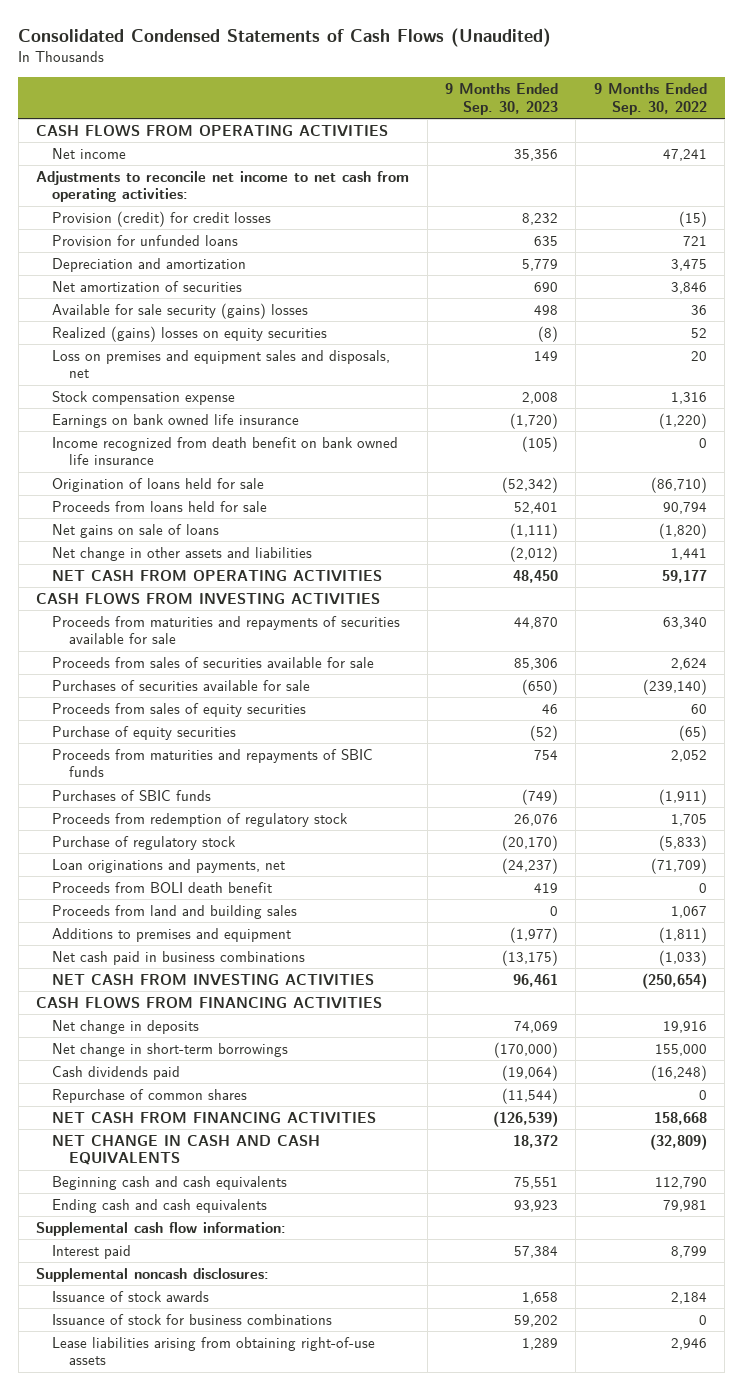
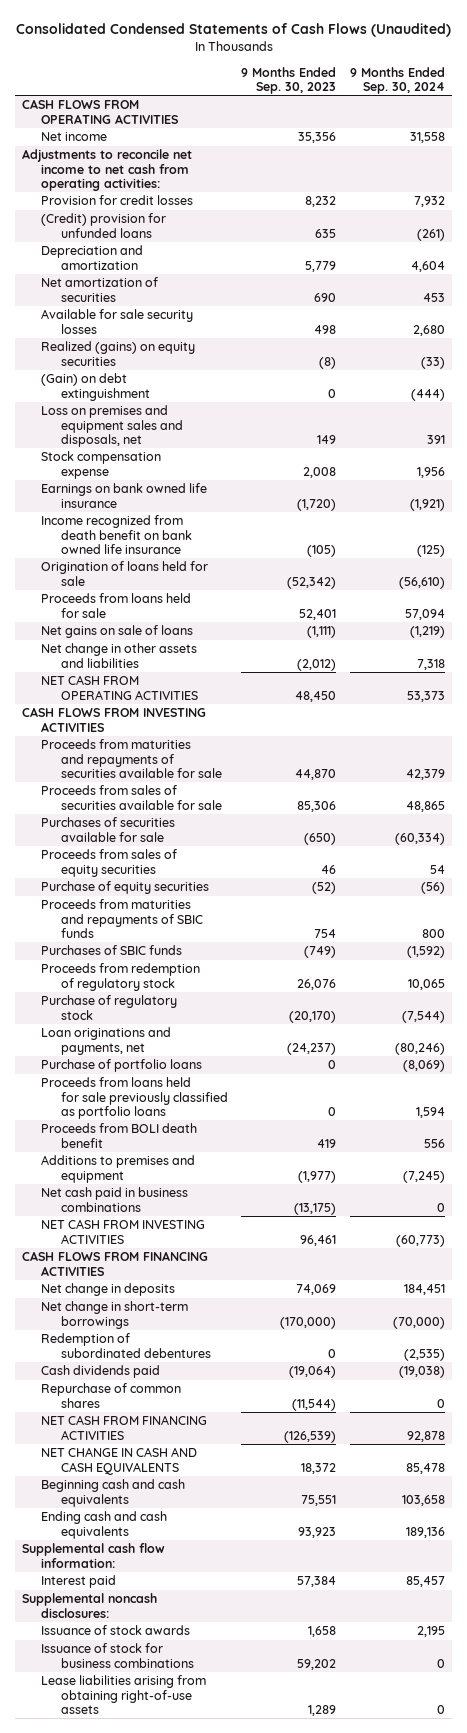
[593,83,707,115] 9 Months Ended Sep. 30, 2022 -> none
none -> [349,66,445,94] 9 Months Ended Sep. 30, 2024
[52,210,272,227] Provision (credit) for credit losses -> [41,195,194,206] Provision for credit losses
[52,234,239,246] Provision for unfunded loans -> [41,213,167,238] (Credit) provision for unfunded loans
[52,302,309,319] Available for sale security (gains) losses -> [41,309,194,334] Available for sale security losses
[52,325,328,342] Realized (gains) losses on equity securities -> [41,341,196,366] Realized (gains) on equity securities
none -> [41,373,150,401] (Gain) on debt extinguishment
none -> [41,1059,203,1073] Purchase of portfolio loans
none -> [41,1077,228,1119] Proceeds from loans held for sale previously classified as portfolio loans
[52,904,298,919] Proceeds from land and building sales -> none
none -> [41,1333,211,1358] Redemption of subordinated debentures

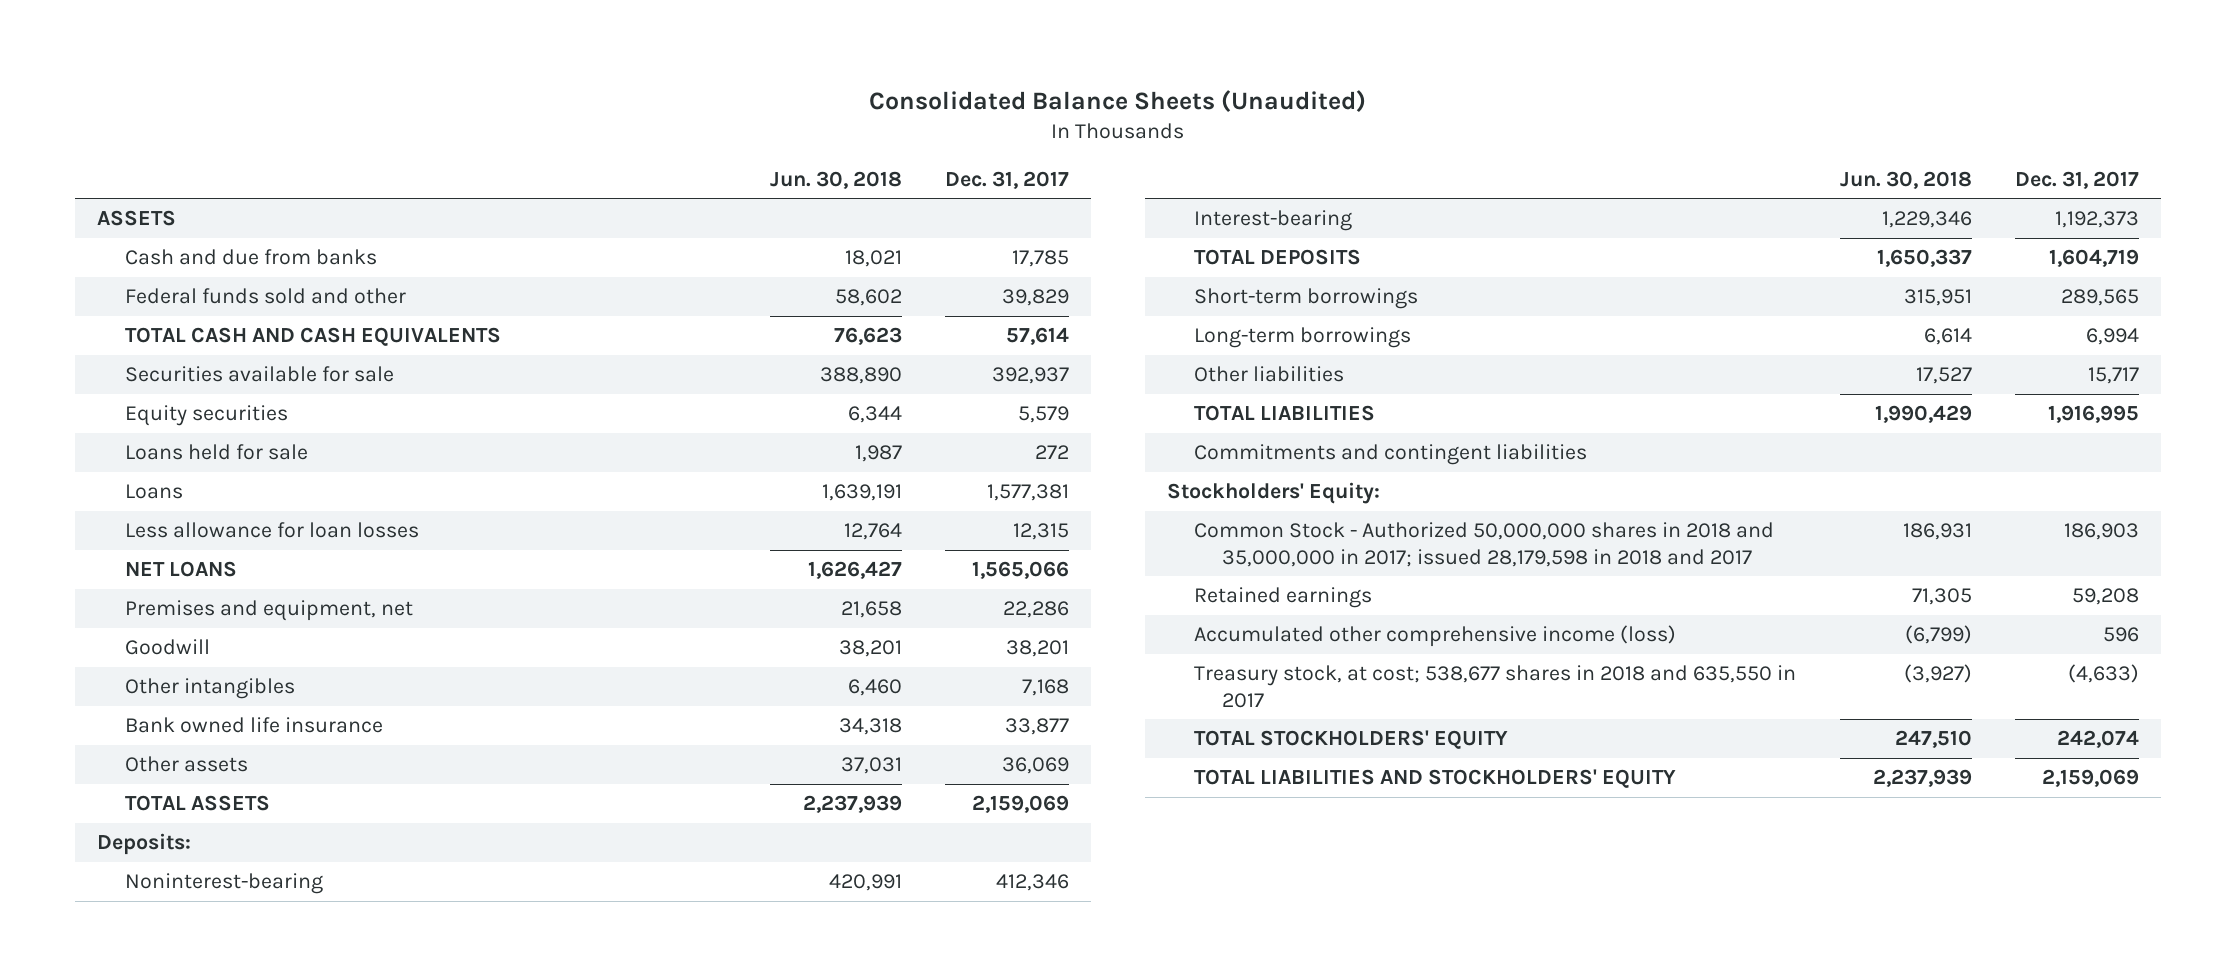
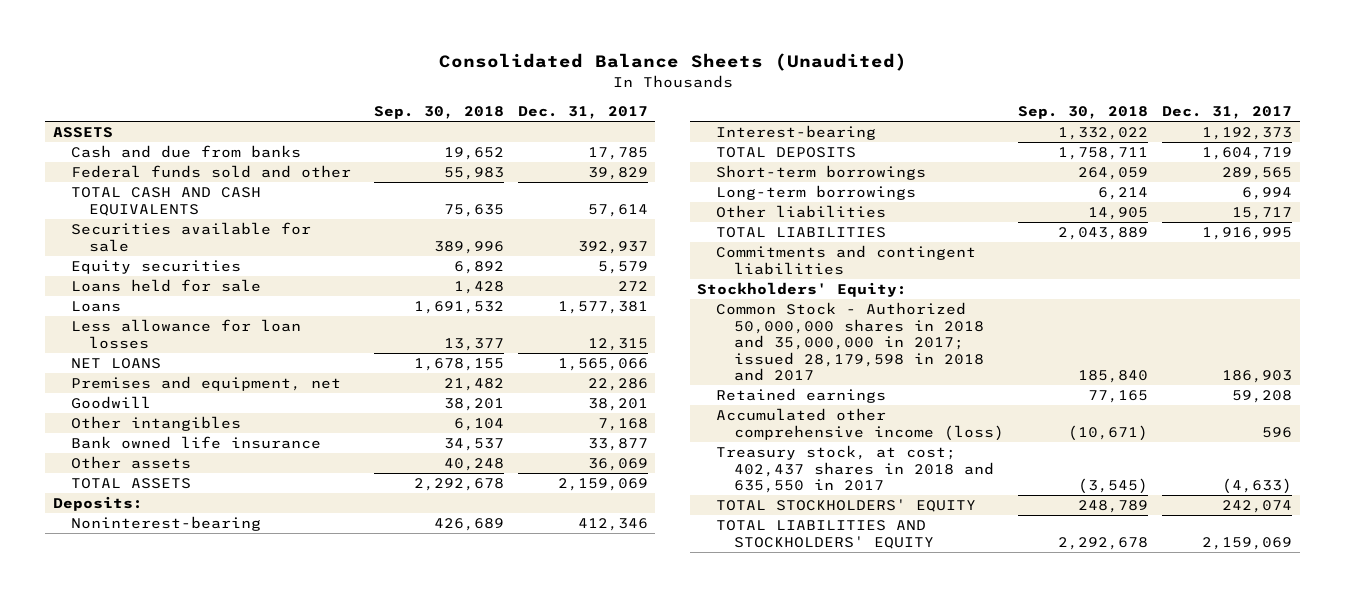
[769,170,902,189] Jun. 30, 2018 -> none
none -> [373,105,504,119] Sep. 30, 2018
[1194,665,1797,708] Treasury stock, at cost; 538,677 shares in 2018 and 635,550 in 2017 -> [715,445,995,494] Treasury stock, at cost; 402,437 shares in 2018 and 635,550 in 2017

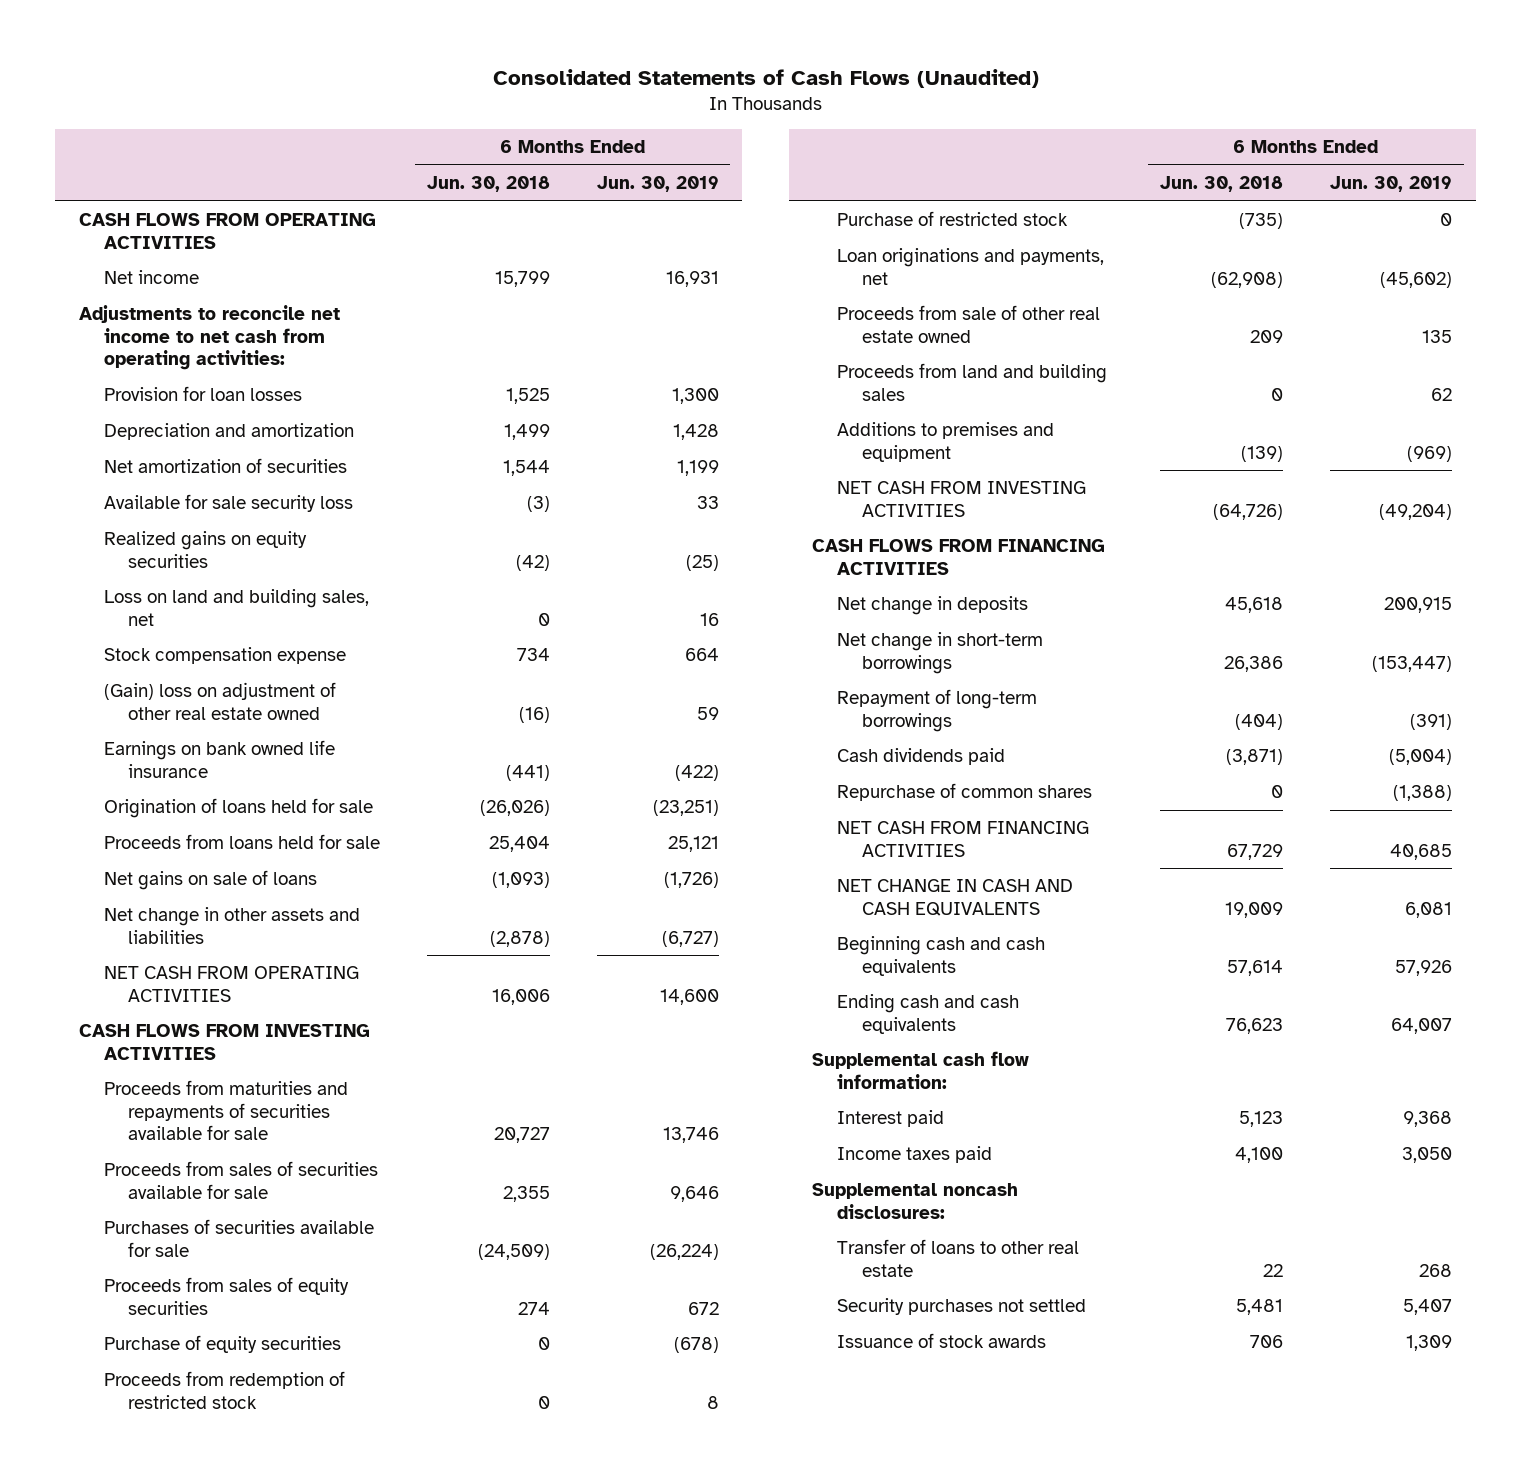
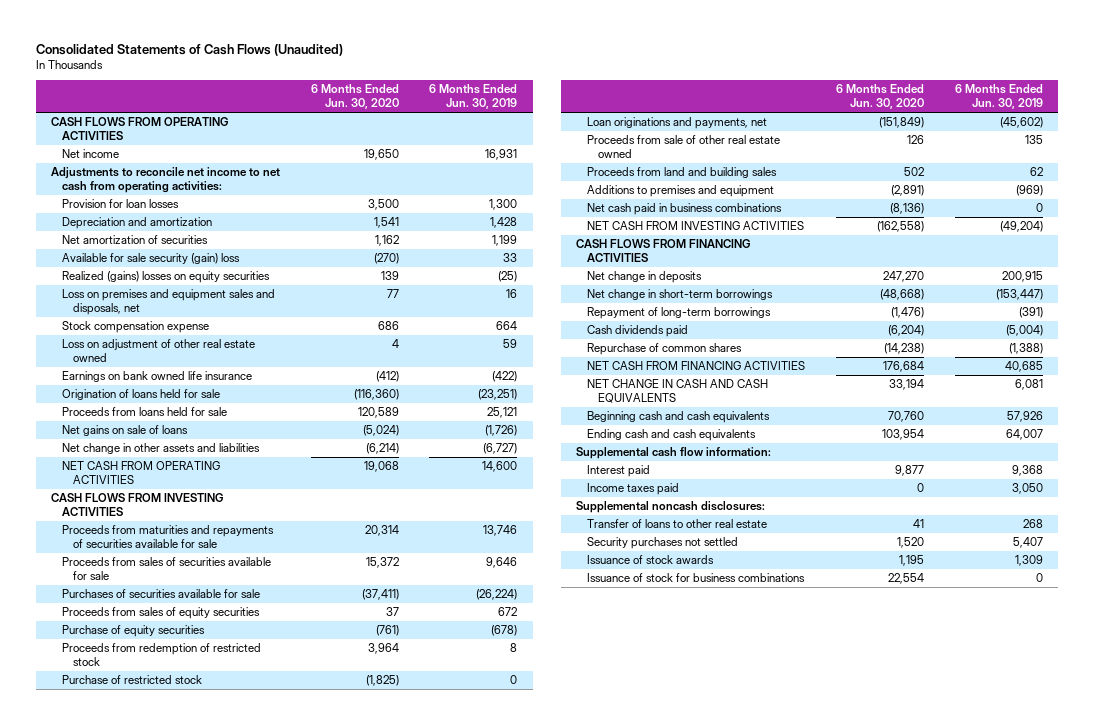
[426,175,550,192] Jun. 30, 2018 -> none
none -> [310,84,399,110] 6 Months Ended Jun. 30, 2020
[103,494,353,513] Available for sale security loss -> [62,253,241,265] Available for sale security (gain) loss
[103,531,307,568] Realized gains on equity securities -> [62,271,271,284] Realized (gains) losses on equity securities
[103,589,369,626] Loss on land and building sales, net -> [62,289,276,315] Loss on premises and equipment sales and disposals, net
[103,682,336,720] (Gain) loss on adjustment of other real estate owned -> [62,339,256,362] Loss on adjustment of other real estate owned
none -> [587,203,783,216] Net cash paid in business combinations
none -> [587,573,806,583] Issuance of stock for business combinations

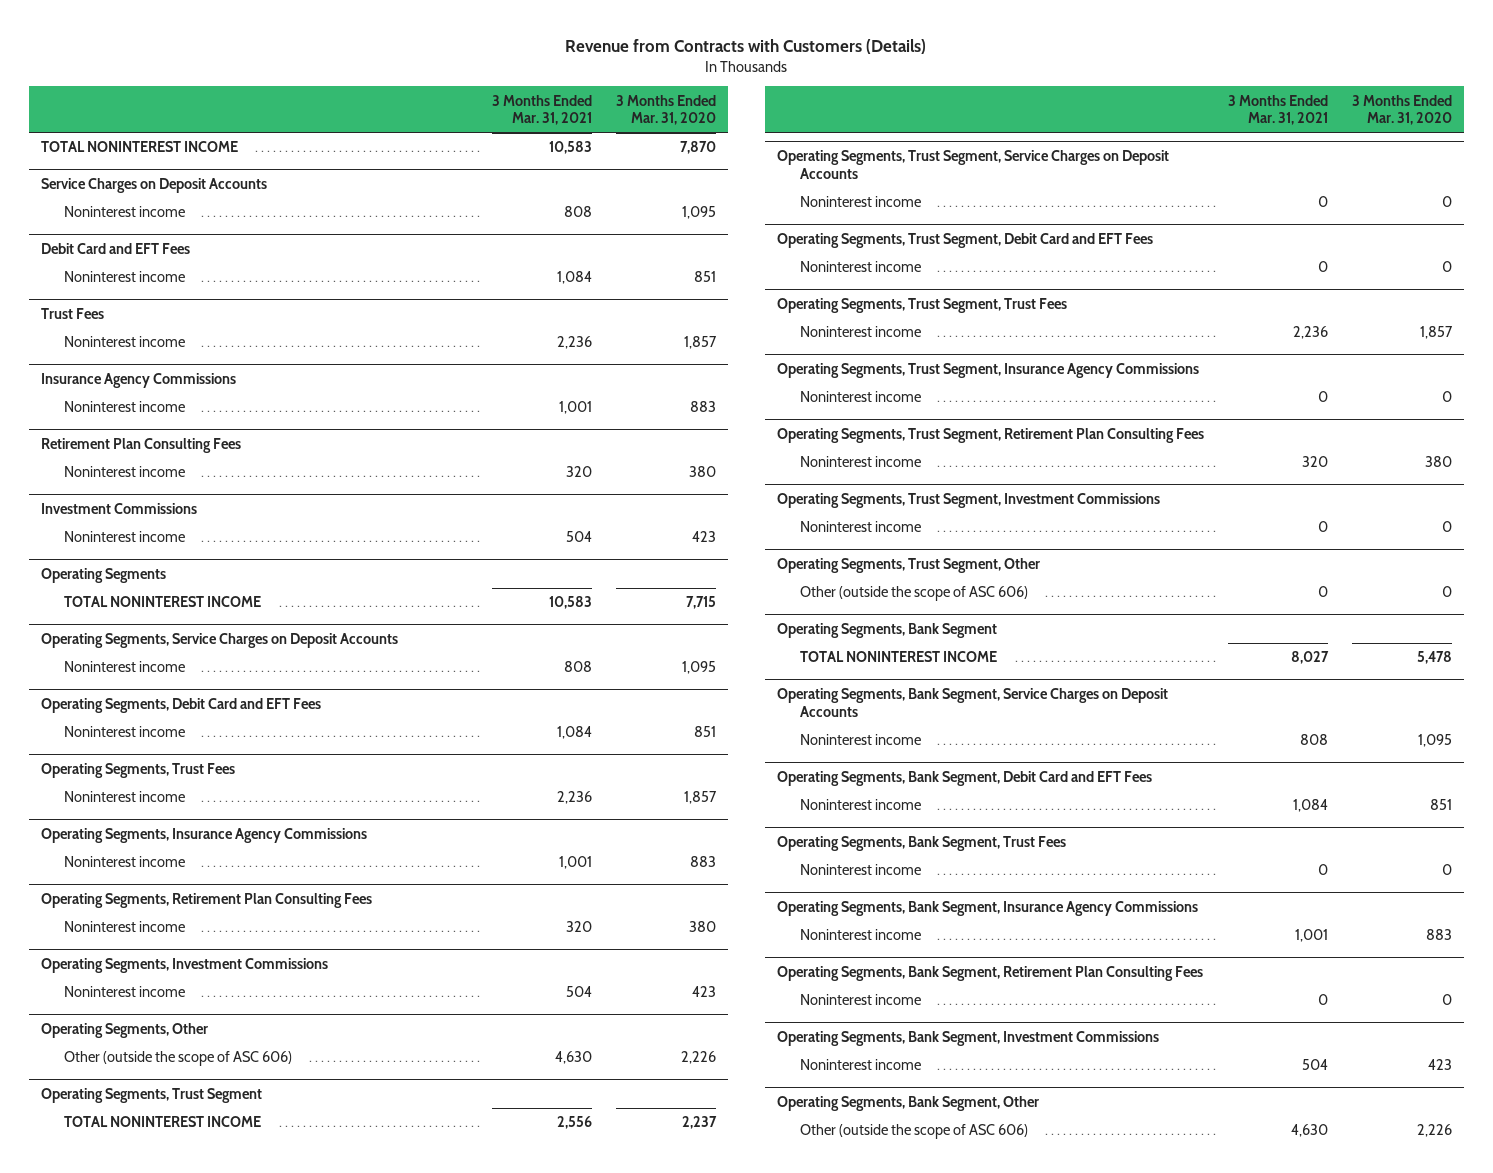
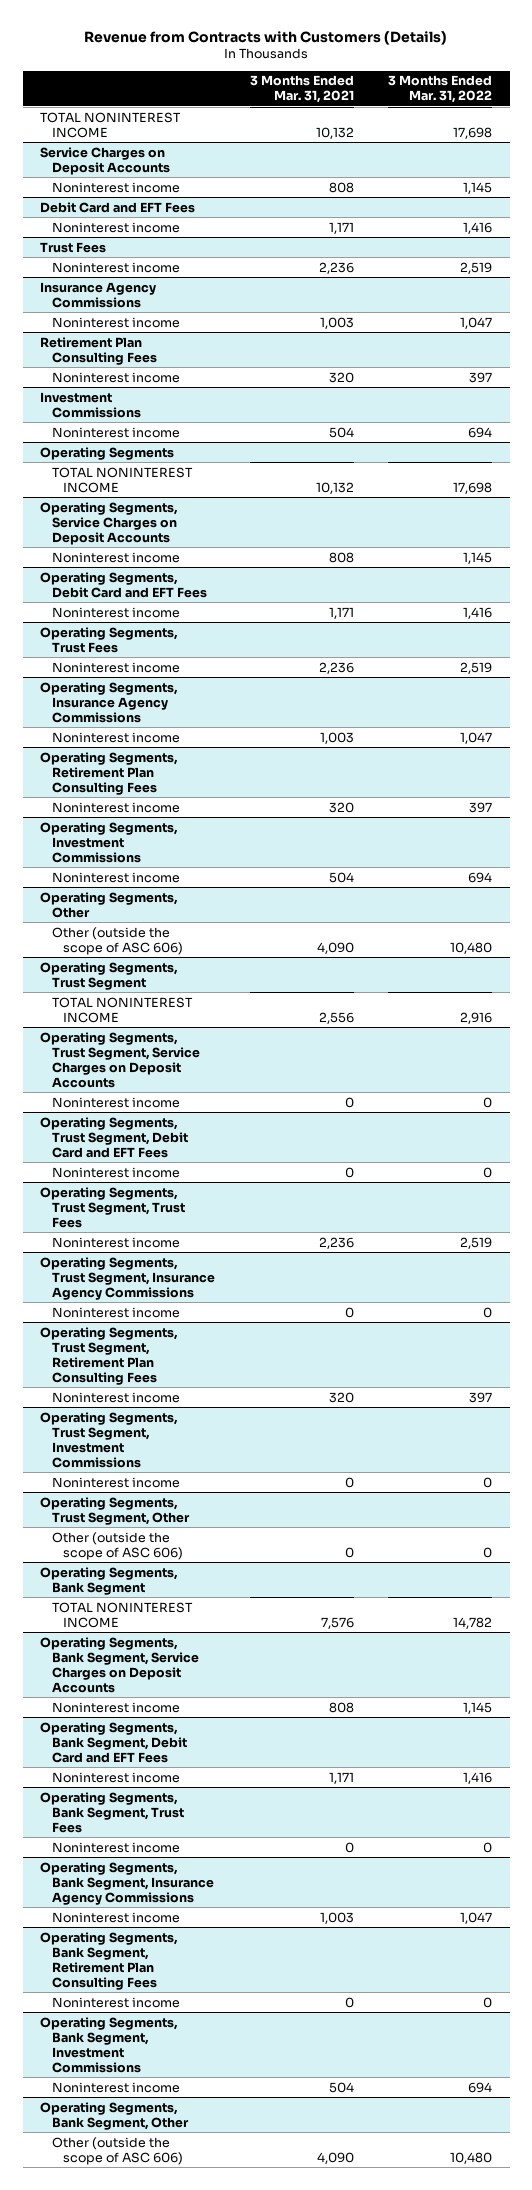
[616,94,717,126] 3 Months Ended Mar. 31, 2020 -> none
none -> [388,75,493,104] 3 Months Ended Mar. 31, 2022
[549,141,593,155] 10,583 -> [315,126,354,139] 10,132
[557,271,593,285] 1,084 -> [328,221,354,234] 1,171
[559,401,593,415] 1,001 -> [319,316,354,329] 1,003
[549,596,593,610] 10,583 -> [315,481,354,494] 10,132
[557,726,593,740] 1,084 -> [328,606,354,619] 1,171
[559,856,593,870] 1,001 -> [319,731,354,744] 1,003
[555,1051,593,1065] 4,630 -> [316,941,354,954] 4,090
[1290,651,1329,665] 8,027 -> [320,1616,354,1629] 7,576
[1292,799,1328,813] 1,084 -> [328,1771,354,1784] 1,171
[1294,929,1328,943] 1,001 -> [319,1911,354,1924] 1,003
[1290,1124,1328,1138] 4,630 -> [316,2151,354,2164] 4,090

